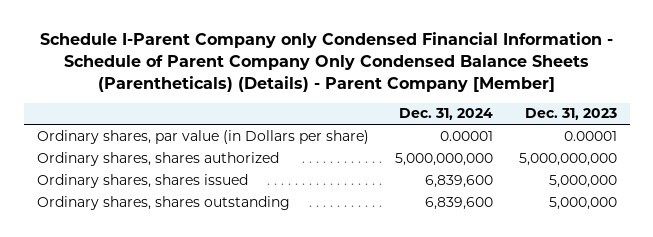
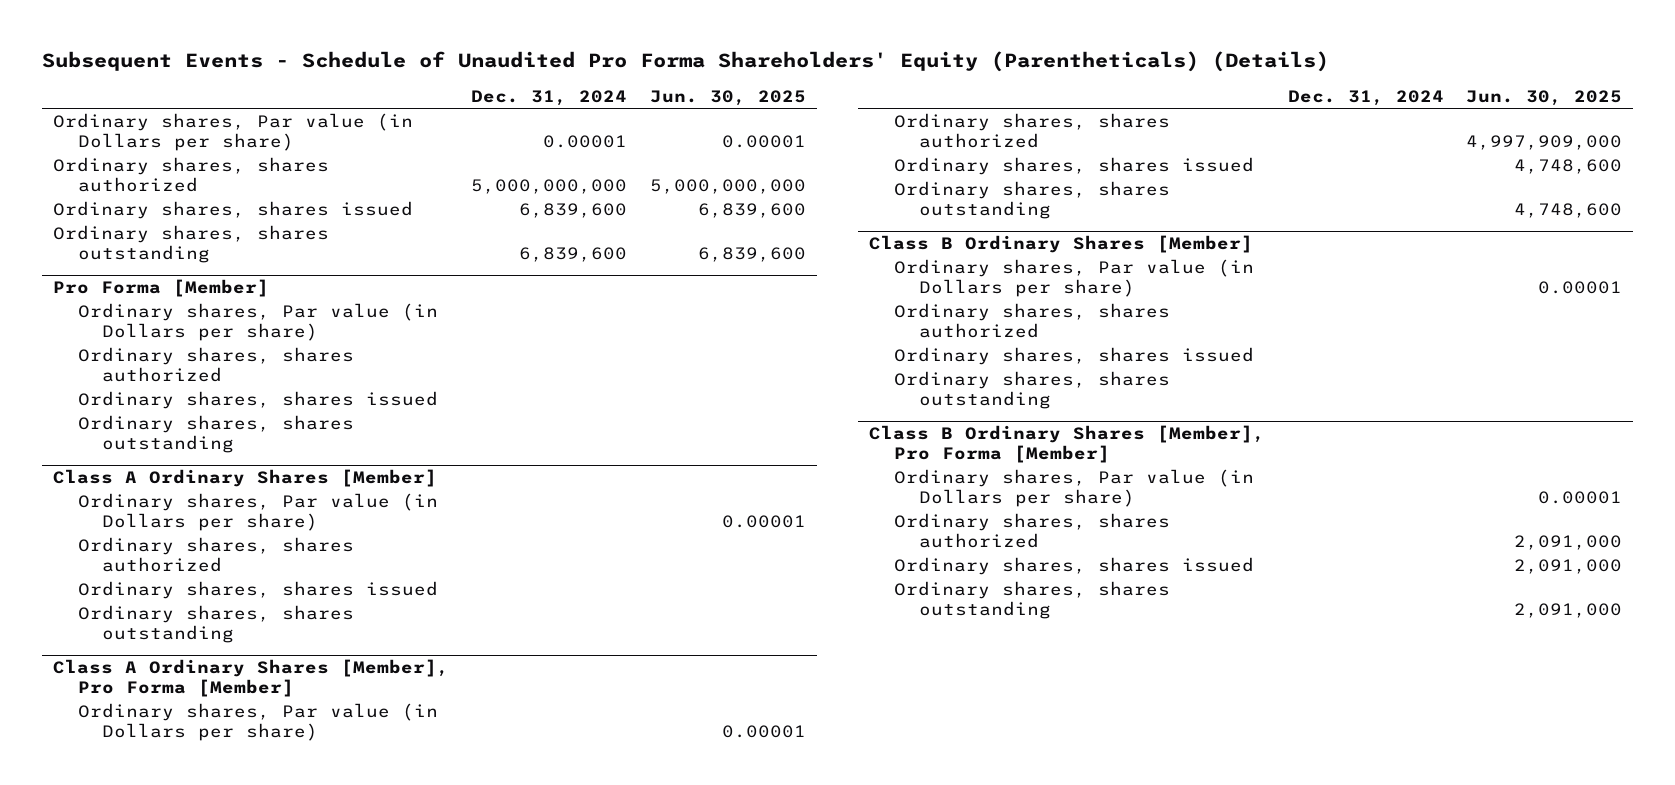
[39,32,613,92] Schedule I-Parent Company only Condensed Financial Information - Schedule of Parent Company Only Condensed Balance Sheets (Parentheticals) (Details) - Parent Company [Member] -> [41,51,1329,73] Subsequent Events - Schedule of Unaudited Pro Forma Shareholders' Equity (Parentheticals) (Details)
[524,108,617,121] Dec. 31, 2023 -> none
none -> [649,89,806,106] Jun. 30, 2025
[36,129,369,144] Ordinary shares, par value (in Dollars per share) -> [52,112,413,152] Ordinary shares, Par value (in Dollars per share)
none -> [52,278,269,297] Pro Forma [Member]
none -> [77,302,438,342] Ordinary shares, Par value (in Dollars per share)
none -> [77,346,354,383] Ordinary shares, shares authorized
none -> [77,390,438,409] Ordinary shares, shares issued
none -> [77,414,354,454] Ordinary shares, shares outstanding
none -> [52,468,437,487] Class A Ordinary Shares [Member]
none -> [77,492,438,532] Ordinary shares, Par value (in Dollars per share)
none -> [77,536,354,573] Ordinary shares, shares authorized
none -> [77,580,438,599] Ordinary shares, shares issued
none -> [77,604,354,644] Ordinary shares, shares outstanding
none -> [52,658,449,698] Class A Ordinary Shares [Member], Pro Forma [Member]
none -> [77,702,438,742] Ordinary shares, Par value (in Dollars per share)
none -> [893,112,1170,149] Ordinary shares, shares authorized
none -> [893,156,1254,175] Ordinary shares, shares issued
none -> [893,180,1170,220] Ordinary shares, shares outstanding
none -> [869,234,1254,253] Class B Ordinary Shares [Member]
none -> [893,258,1254,298] Ordinary shares, Par value (in Dollars per share)
none -> [893,302,1170,339] Ordinary shares, shares authorized
none -> [893,346,1254,365] Ordinary shares, shares issued
none -> [893,370,1170,410] Ordinary shares, shares outstanding
none -> [869,424,1266,464] Class B Ordinary Shares [Member], Pro Forma [Member]
none -> [893,468,1254,508] Ordinary shares, Par value (in Dollars per share)
none -> [893,512,1170,549] Ordinary shares, shares authorized
none -> [893,556,1254,575] Ordinary shares, shares issued
none -> [893,580,1170,620] Ordinary shares, shares outstanding

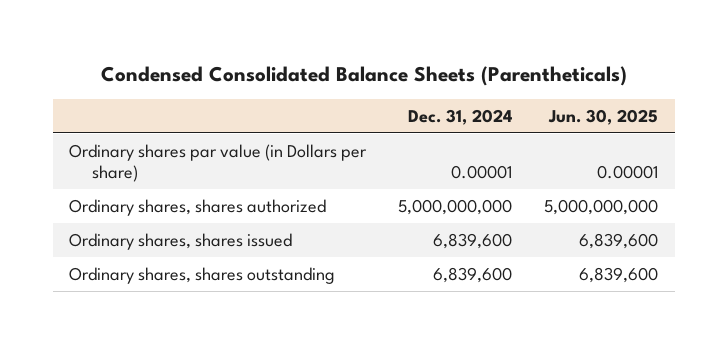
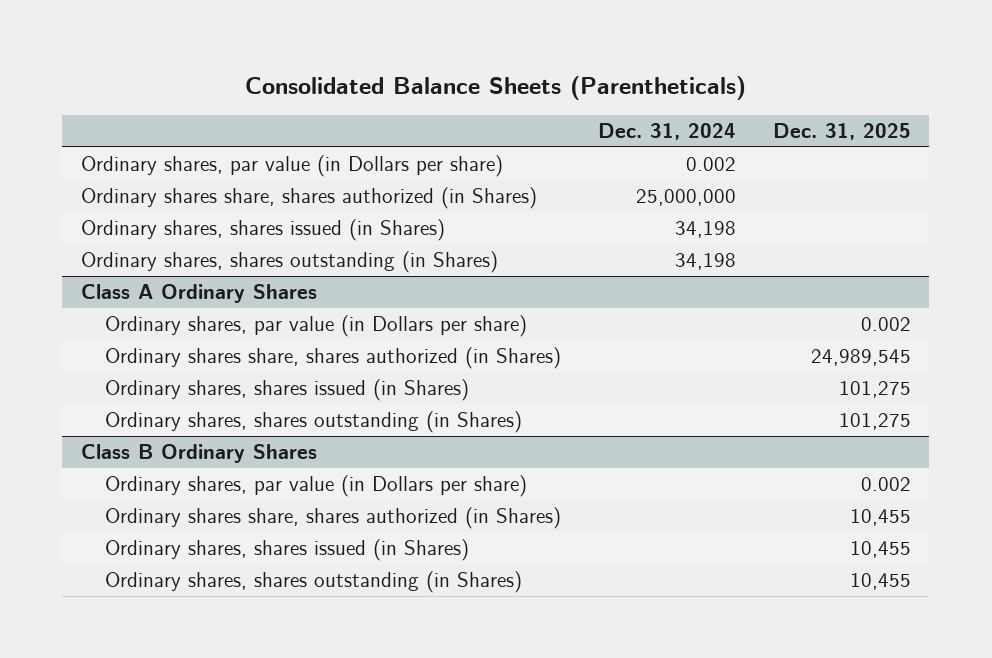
[100,65,627,86] Condensed Consolidated Balance Sheets (Parentheticals) -> [244,76,746,101] Consolidated Balance Sheets (Parentheticals)
[548,108,659,125] Jun. 30, 2025 -> none
none -> [772,122,911,140] Dec. 31, 2025
[68,143,367,183] Ordinary shares par value (in Dollars per share) -> [80,155,503,178] Ordinary shares, par value (in Dollars per share)
[451,165,513,180] 0.00001 -> [686,157,737,172] 0.002
[68,198,326,216] Ordinary shares, shares authorized -> [80,187,537,210] Ordinary shares share, shares authorized (in Shares)
[398,198,513,215] 5,000,000,000 -> [636,189,737,207] 25,000,000
[68,232,292,250] Ordinary shares, shares issued -> [80,219,445,242] Ordinary shares, shares issued (in Shares)
[433,232,513,249] 6,839,600 -> [675,221,737,239] 34,198
[68,266,335,284] Ordinary shares, shares outstanding -> [80,251,498,274] Ordinary shares, shares outstanding (in Shares)
[433,266,513,283] 6,839,600 -> [675,253,737,271] 34,198
none -> [80,284,317,304] Class A Ordinary Shares
none -> [105,315,528,338] Ordinary shares, par value (in Dollars per share)
none -> [105,347,562,370] Ordinary shares share, shares authorized (in Shares)
none -> [105,379,470,402] Ordinary shares, shares issued (in Shares)
none -> [105,411,523,434] Ordinary shares, shares outstanding (in Shares)
none -> [80,444,317,464] Class B Ordinary Shares
none -> [105,475,528,498] Ordinary shares, par value (in Dollars per share)
none -> [105,507,562,530] Ordinary shares share, shares authorized (in Shares)
none -> [105,539,470,562] Ordinary shares, shares issued (in Shares)
none -> [105,571,523,594] Ordinary shares, shares outstanding (in Shares)

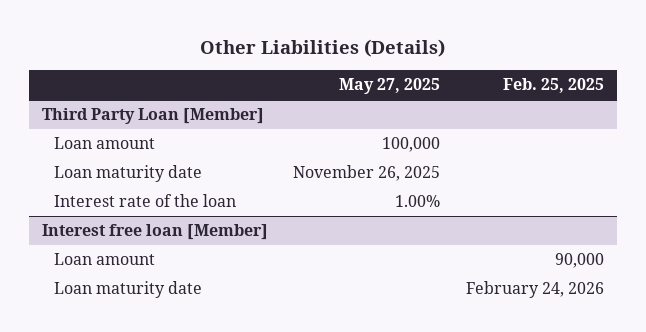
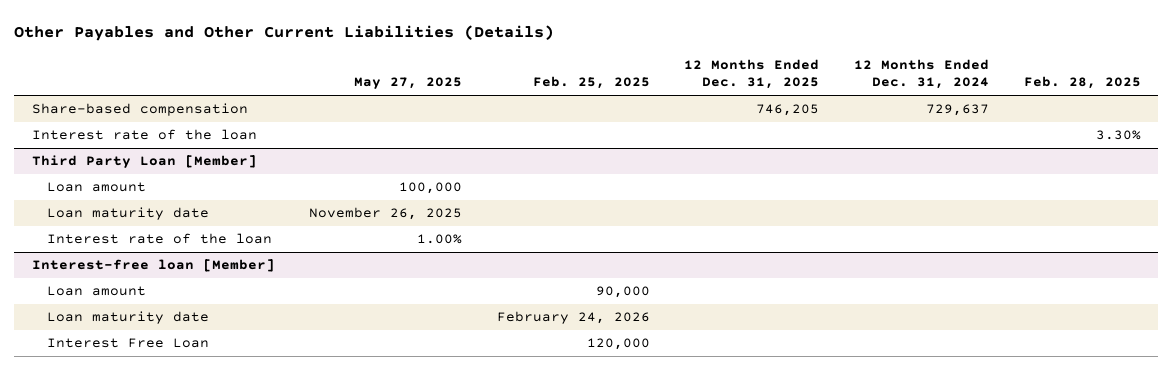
[199,38,445,57] Other Liabilities (Details) -> [14,25,555,42] Other Payables and Other Current Liabilities (Details)
none -> [684,58,820,90] 12 Months Ended Dec. 31, 2025
none -> [854,58,990,90] 12 Months Ended Dec. 31, 2024
none -> [1023,76,1141,90] Feb. 28, 2025
none -> [31,103,248,117] Share-based compensation
none -> [31,129,257,141] Interest rate of the loan
[41,224,268,241] Interest free loan [Member] -> [31,259,275,273] Interest-free loan [Member]
none -> [46,338,209,349] Interest Free Loan

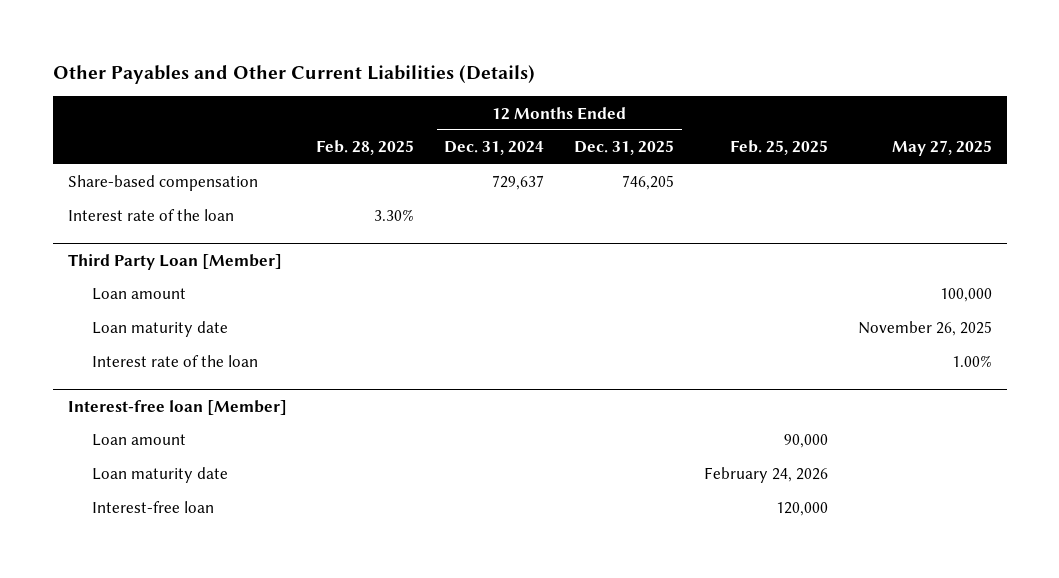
[46,338,209,349] Interest Free Loan -> [91,501,214,514] Interest-free loan

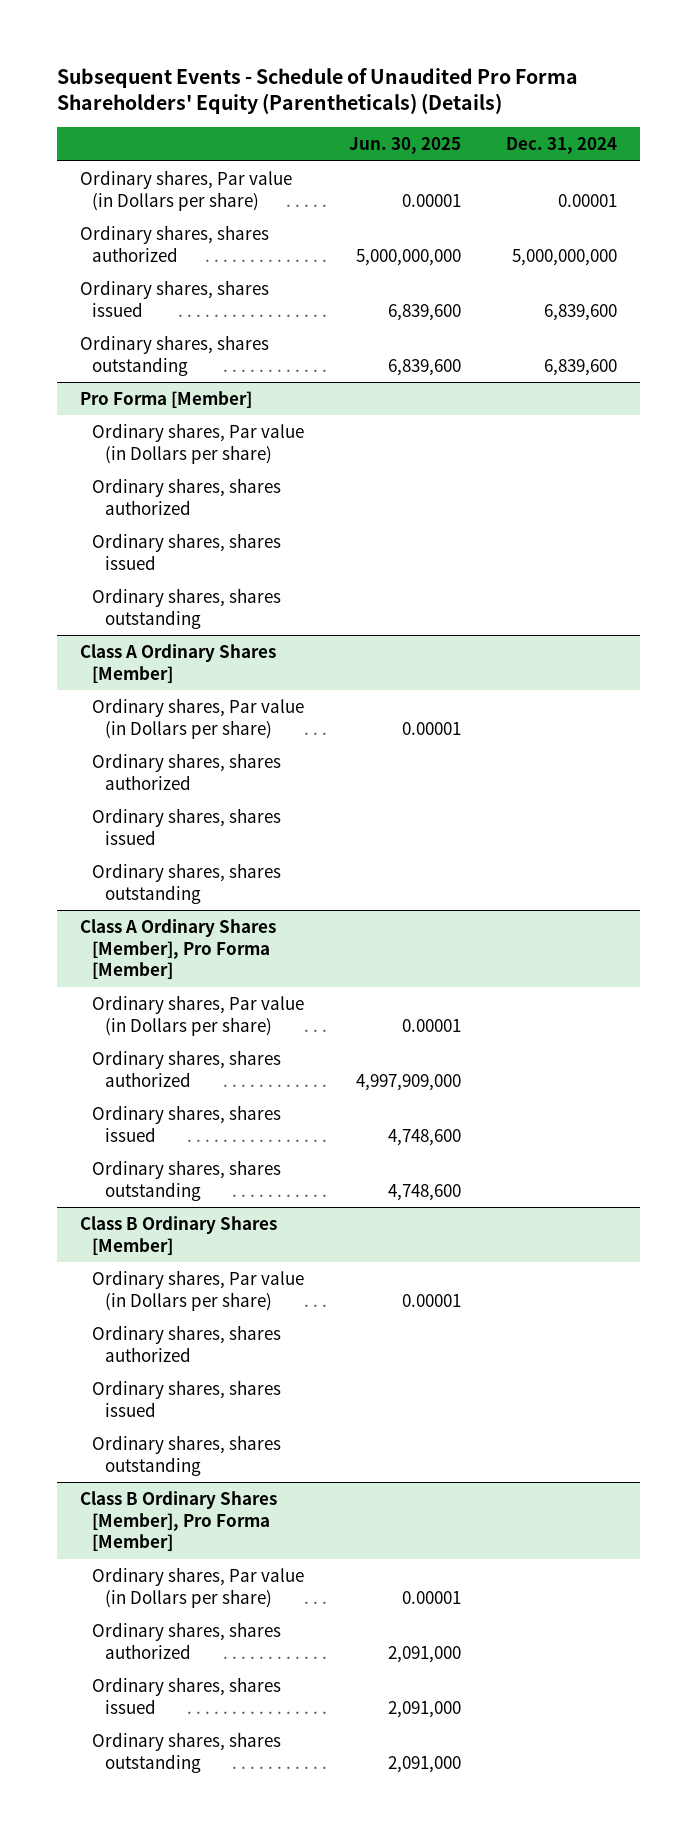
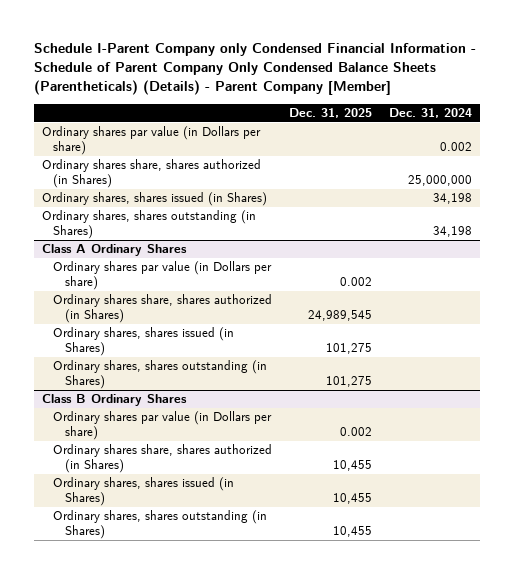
[57,67,579,115] Subsequent Events - Schedule of Unaudited Pro Forma Shareholders' Equity (Parentheticals) (Details) -> [33,42,476,96] Schedule I-Parent Company only Condensed Financial Information - Schedule of Parent Company Only Condensed Balance Sheets (Parentheticals) (Details) - Parent Company [Member]
[349,137,462,155] Jun. 30, 2025 -> none
none -> [289,107,373,118] Dec. 31, 2025
[79,390,252,408] Pro Forma [Member] -> none
[92,422,305,464] Ordinary shares, Par value (in Dollars per share) -> none
[92,477,282,515] Ordinary shares, shares authorized -> none
[92,532,282,570] Ordinary shares, shares issued -> none
[92,587,282,629] Ordinary shares, shares outstanding -> none
[79,918,276,980] Class A Ordinary Shares [Member], Pro Forma [Member] -> none
[92,994,305,1036] Ordinary shares, Par value (in Dollars per share) -> none
[92,1049,282,1087] Ordinary shares, shares authorized -> none
[92,1104,282,1142] Ordinary shares, shares issued -> none
[92,1159,282,1201] Ordinary shares, shares outstanding -> none
[79,1490,277,1552] Class B Ordinary Shares [Member], Pro Forma [Member] -> none
[92,1566,305,1608] Ordinary shares, Par value (in Dollars per share) -> none
[92,1621,282,1659] Ordinary shares, shares authorized -> none
[92,1676,282,1714] Ordinary shares, shares issued -> none
[92,1731,282,1773] Ordinary shares, shares outstanding -> none
[79,169,292,211] Ordinary shares, Par value (in Dollars per share) -> [42,126,262,156] Ordinary shares par value (in Dollars per share)
[558,193,618,207] 0.00001 -> [439,142,472,152] 0.002
[79,224,269,262] Ordinary shares, shares authorized -> [42,159,262,189] Ordinary shares share, shares authorized (in Shares)
[512,248,618,266] 5,000,000,000 -> [407,175,472,187] 25,000,000
[79,279,269,317] Ordinary shares, shares issued -> [42,192,268,207] Ordinary shares, shares issued (in Shares)
[544,303,618,321] 6,839,600 -> [432,193,472,205] 34,198
[79,334,269,376] Ordinary shares, shares outstanding -> [42,210,257,240] Ordinary shares, shares outstanding (in Shares)
[544,358,618,376] 6,839,600 -> [432,226,472,238] 34,198
[79,643,276,683] Class A Ordinary Shares [Member] -> [42,244,188,257] Class A Ordinary Shares
[92,697,305,739] Ordinary shares, Par value (in Dollars per share) -> [53,261,273,291] Ordinary shares par value (in Dollars per share)
[92,752,282,790] Ordinary shares, shares authorized -> [53,294,273,324] Ordinary shares share, shares authorized (in Shares)
[92,807,282,845] Ordinary shares, shares issued -> [53,327,235,357] Ordinary shares, shares issued (in Shares)
[92,862,282,904] Ordinary shares, shares outstanding -> [53,360,268,390] Ordinary shares, shares outstanding (in Shares)
[79,1215,277,1255] Class B Ordinary Shares [Member] -> [42,394,188,407] Class B Ordinary Shares
[92,1269,305,1311] Ordinary shares, Par value (in Dollars per share) -> [53,411,273,441] Ordinary shares par value (in Dollars per share)
[92,1324,282,1362] Ordinary shares, shares authorized -> [53,444,273,474] Ordinary shares share, shares authorized (in Shares)
[92,1379,282,1417] Ordinary shares, shares issued -> [53,477,235,507] Ordinary shares, shares issued (in Shares)
[92,1434,282,1476] Ordinary shares, shares outstanding -> [53,510,268,540] Ordinary shares, shares outstanding (in Shares)

